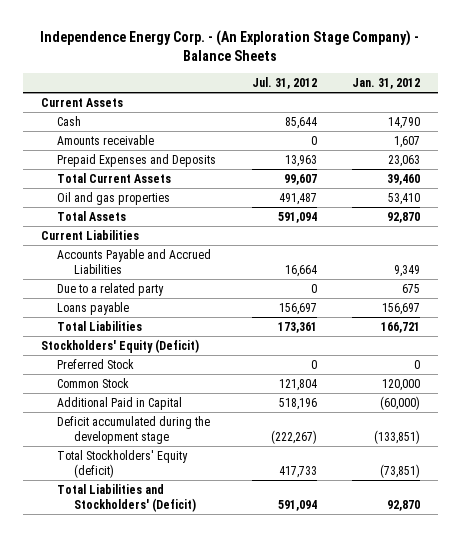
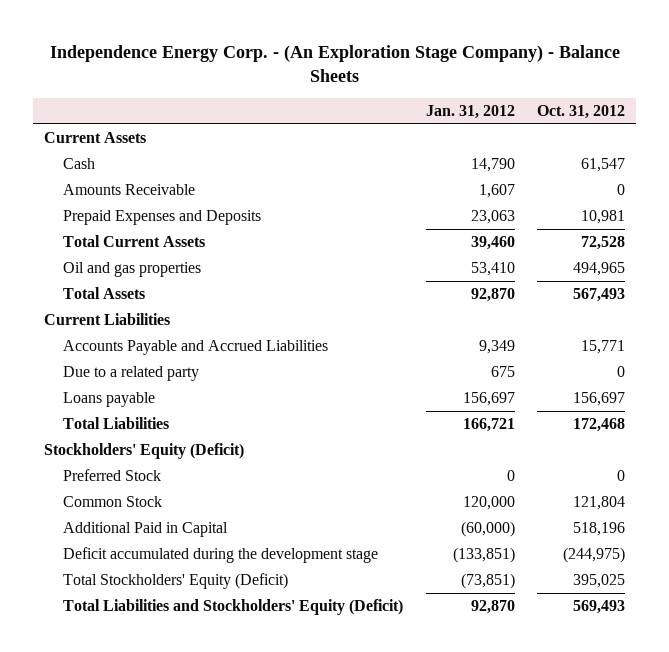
[251,77,317,90] Jul. 31, 2012 -> none
none -> [537,105,626,120] Oct. 31, 2012
[57,134,155,145] Amounts receivable -> [63,184,196,196] Amounts Receivable
[57,449,189,479] Total Stockholders' Equity (deficit) -> [63,573,289,590] Total Stockholders' Equity (Deficit)
[57,483,196,513] Total Liabilities and Stockholders' (Deficit) -> [63,599,404,616] Total Liabilities and Stockholders' Equity (Deficit)

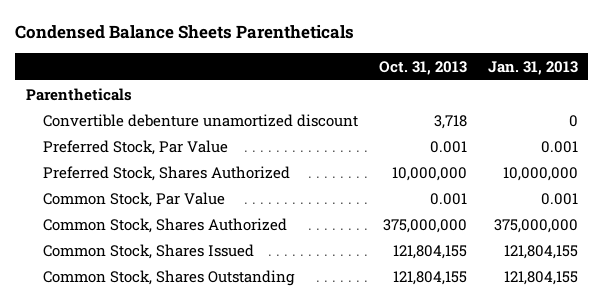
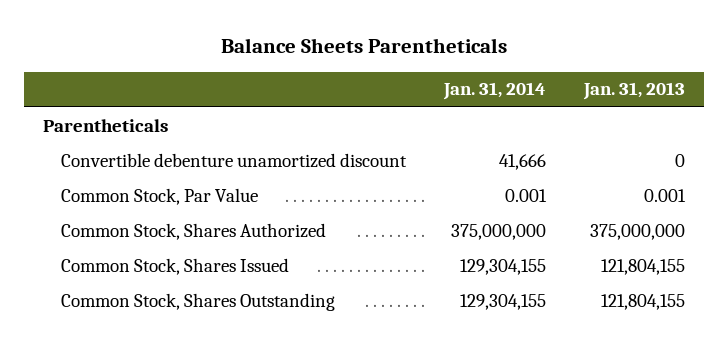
[15,25,355,40] Condensed Balance Sheets Parentheticals -> [221,38,508,54] Balance Sheets Parentheticals
[378,60,467,75] Oct. 31, 2013 -> none
none -> [442,82,546,101] Jan. 31, 2014
[42,139,228,155] Preferred Stock, Par Value -> none
[42,165,290,181] Preferred Stock, Shares Authorized -> none

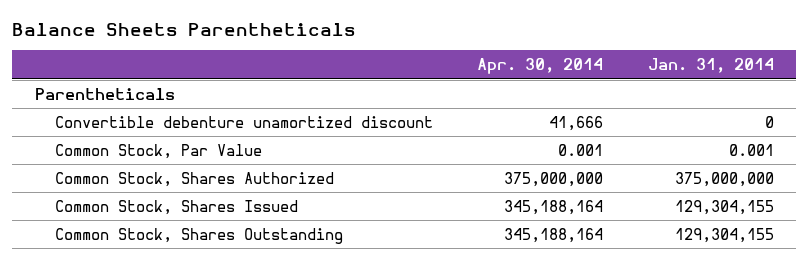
[582,82,685,101] Jan. 31, 2013 -> none
none -> [477,58,604,75] Apr. 30, 2014
[498,153,546,170] 41,666 -> [764,115,774,128] 0

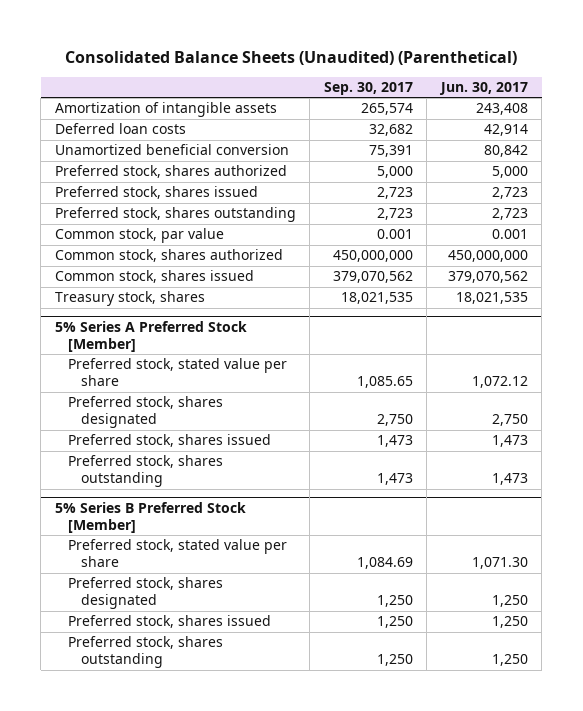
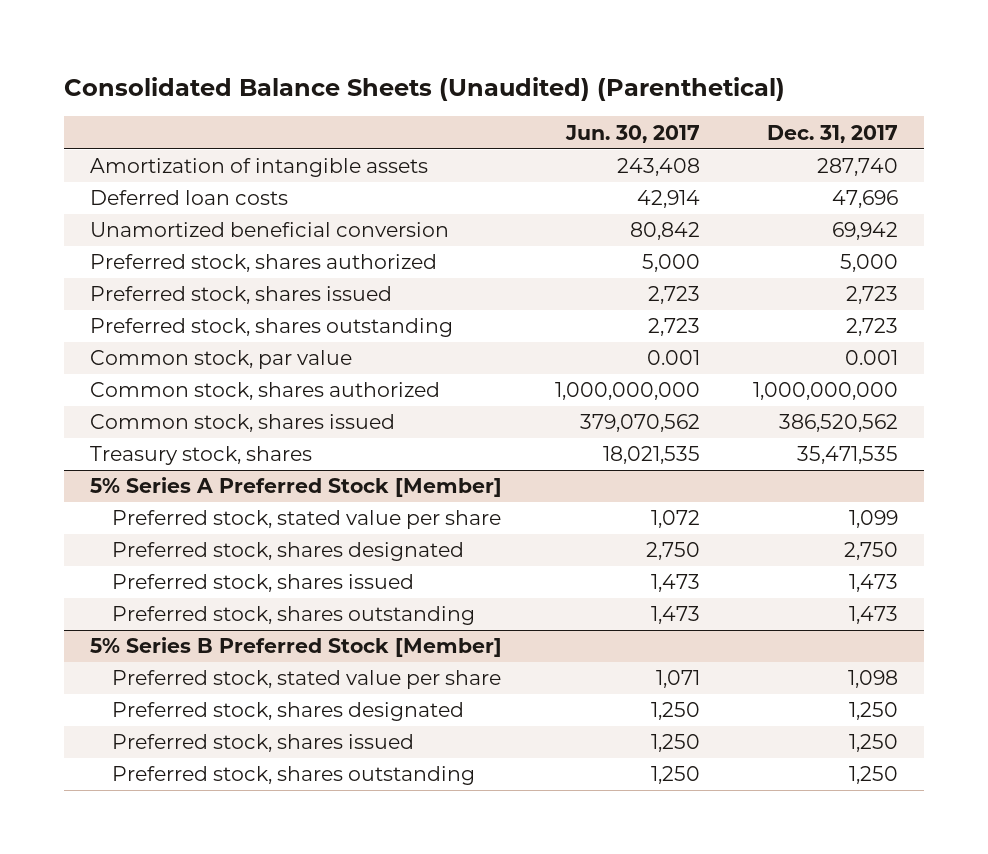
[323,82,413,96] Sep. 30, 2017 -> none
none -> [766,124,898,143] Dec. 31, 2017
[447,250,528,263] 450,000,000 -> [554,382,700,401] 1,000,000,000
[471,376,528,389] 1,072.12 -> [650,510,700,529] 1,072
[471,557,528,570] 1,071.30 -> [655,670,700,689] 1,071

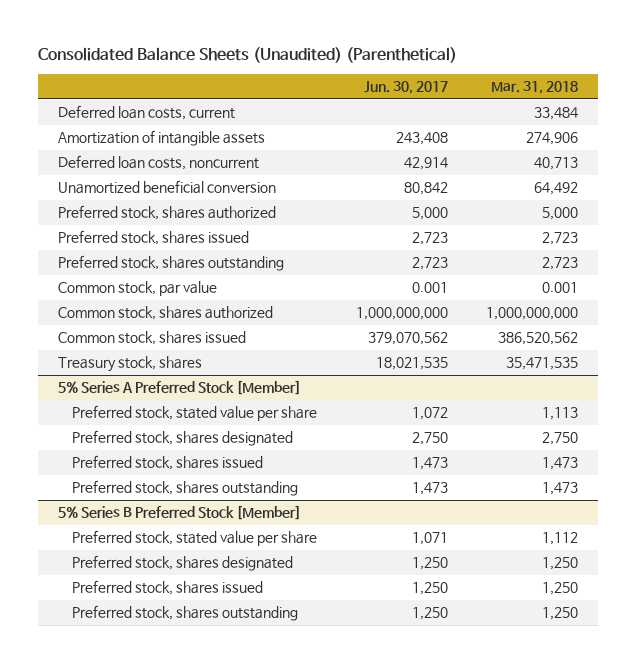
[766,124,898,143] Dec. 31, 2017 -> none
none -> [491,81,579,95] Mar. 31, 2018
none -> [57,105,235,121] Deferred loan costs, current
[89,190,288,206] Deferred loan costs -> [57,155,259,171] Deferred loan costs, noncurrent

